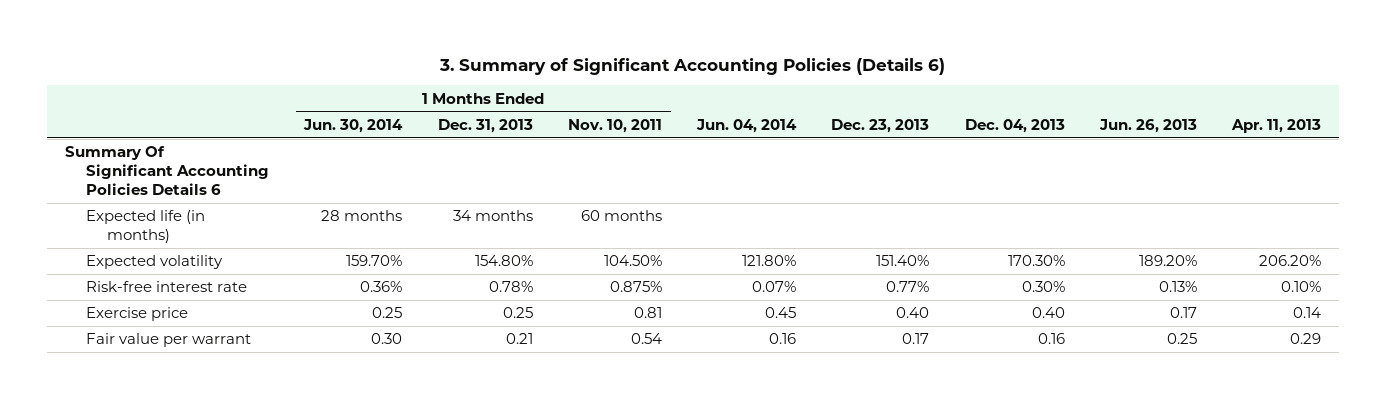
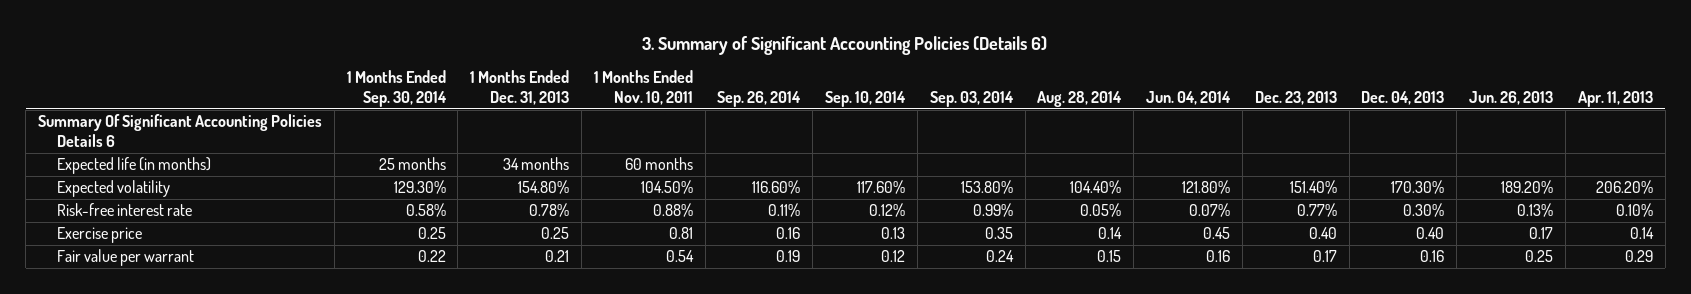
[303,118,404,133] Jun. 30, 2014 -> none
none -> [346,70,447,107] 1 Months Ended Sep. 30, 2014
none -> [717,90,802,107] Sep. 26, 2014
none -> [825,90,907,107] Sep. 10, 2014
none -> [929,90,1014,107] Sep. 03, 2014
none -> [1037,90,1123,107] Aug. 28, 2014
[609,281,662,293] 0.875% -> [652,203,693,218] 0.88%

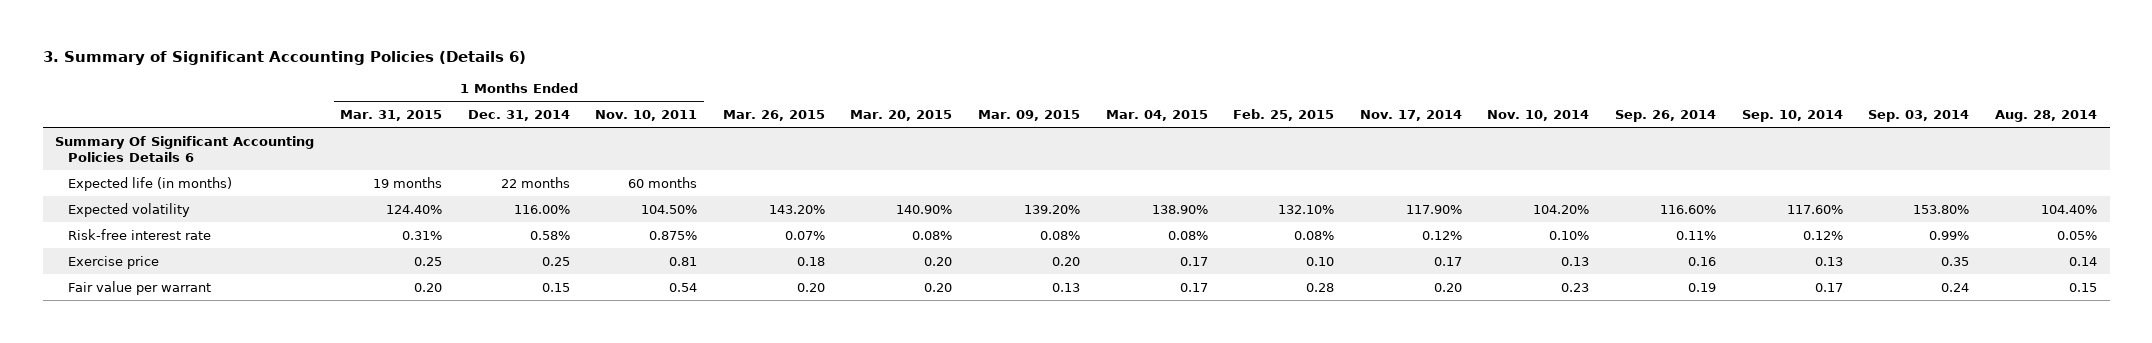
[346,70,447,107] 1 Months Ended Sep. 30, 2014 -> none
[470,70,570,105] 1 Months Ended Dec. 31, 2013 -> none
[1146,90,1232,105] Jun. 04, 2014 -> none
[1254,90,1337,105] Dec. 23, 2013 -> none
[1361,90,1445,105] Dec. 04, 2013 -> none
[1469,90,1554,105] Jun. 26, 2013 -> none
[1577,90,1653,107] Apr. 11, 2013 -> none
none -> [340,109,443,121] Mar. 31, 2015
none -> [467,109,570,121] Dec. 31, 2014
none -> [722,109,825,121] Mar. 26, 2015
none -> [850,109,953,121] Mar. 20, 2015
none -> [978,109,1081,121] Mar. 09, 2015
none -> [1105,109,1208,121] Mar. 04, 2015
none -> [1233,108,1335,121] Feb. 25, 2015
none -> [1359,109,1462,121] Nov. 17, 2014
none -> [1487,109,1590,121] Nov. 10, 2014
[652,203,693,218] 0.88% -> [649,230,698,240] 0.875%
[881,250,906,263] 0.12 -> [1814,282,1843,292] 0.17

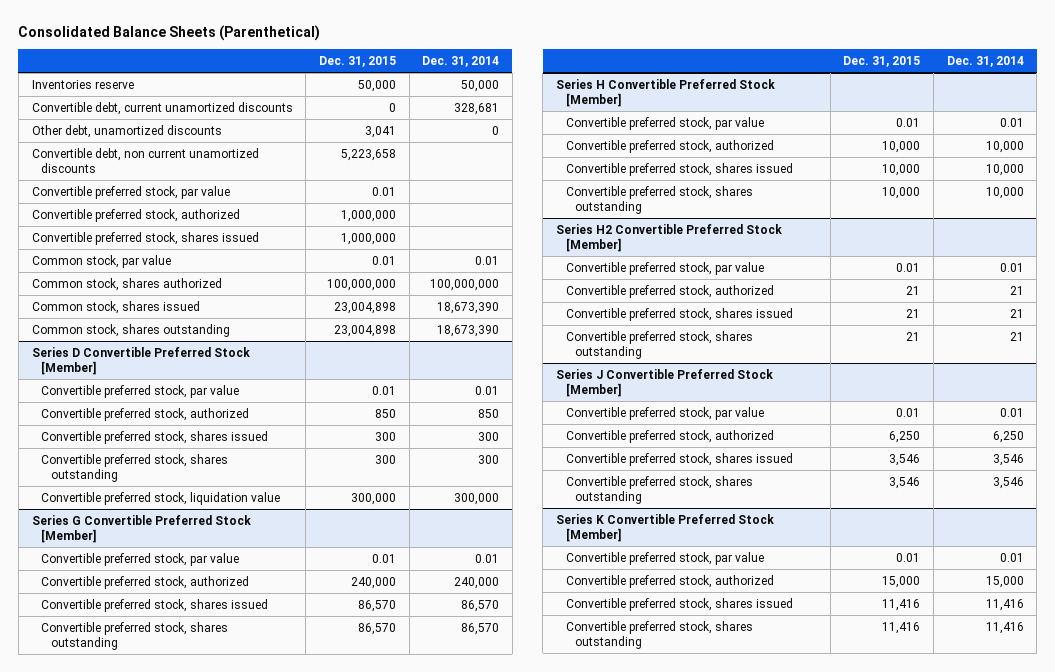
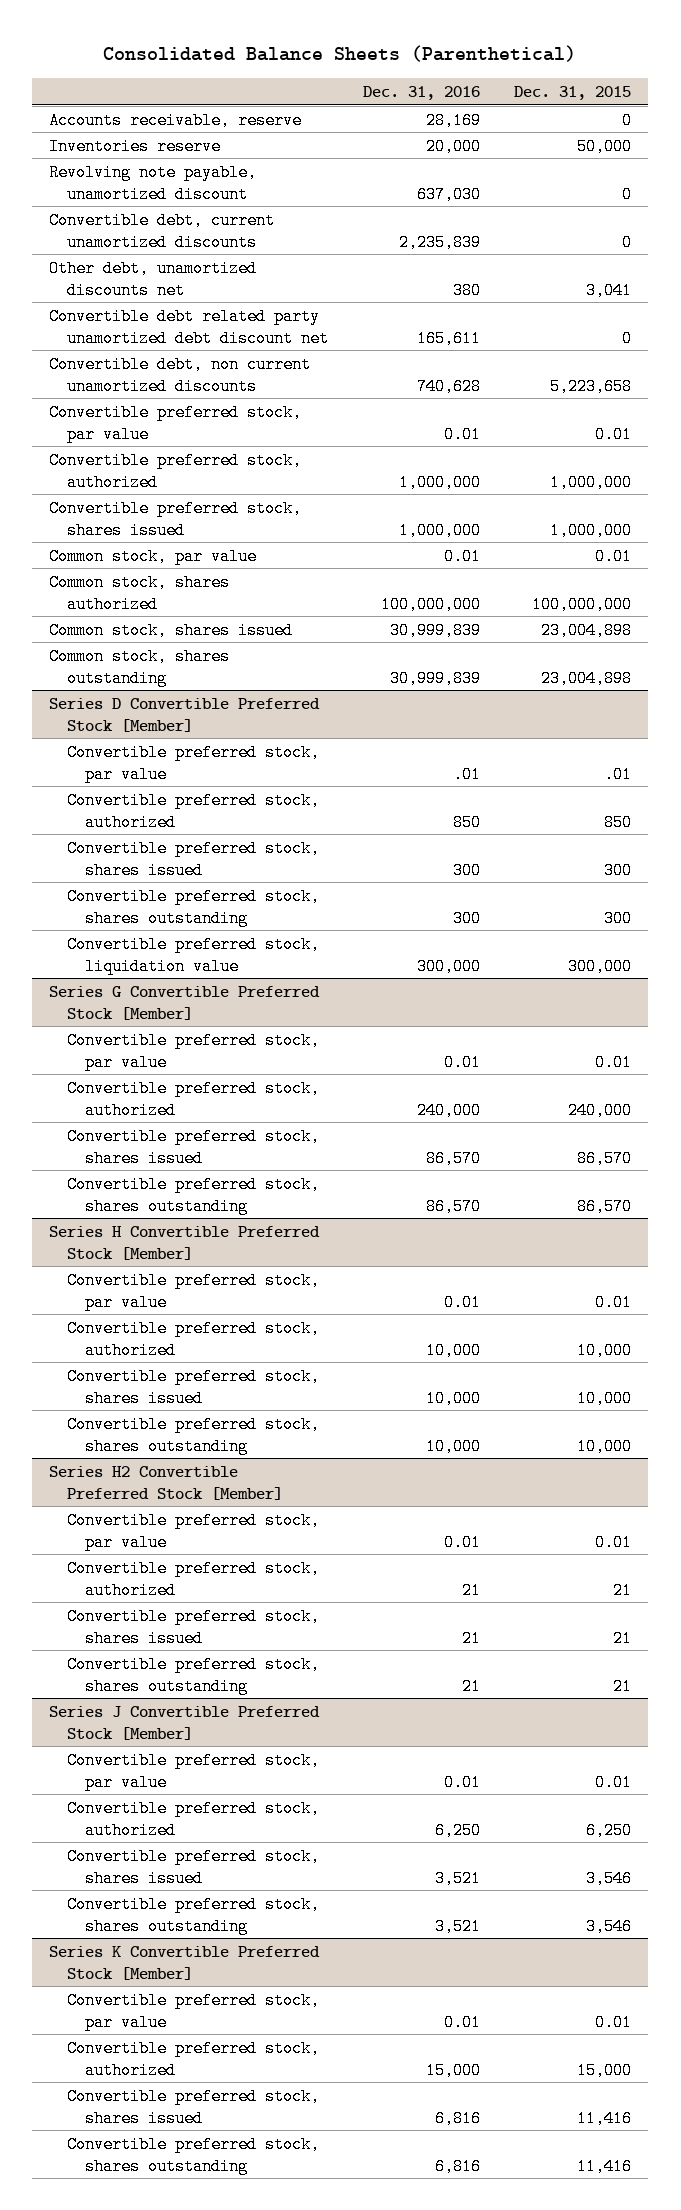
[422,56,500,68] Dec. 31, 2014 -> none
none -> [362,85,480,100] Dec. 31, 2016
none -> [49,111,303,129] Accounts receivable, reserve
none -> [49,163,258,203] Revolving note payable, unamortized discount
[31,124,222,138] Other debt, unamortized discounts -> [49,259,258,299] Other debt, unamortized discounts net
none -> [49,307,330,347] Convertible debt related party unamortized debt discount net
[371,385,396,395] 0.01 -> [604,765,633,783] .01

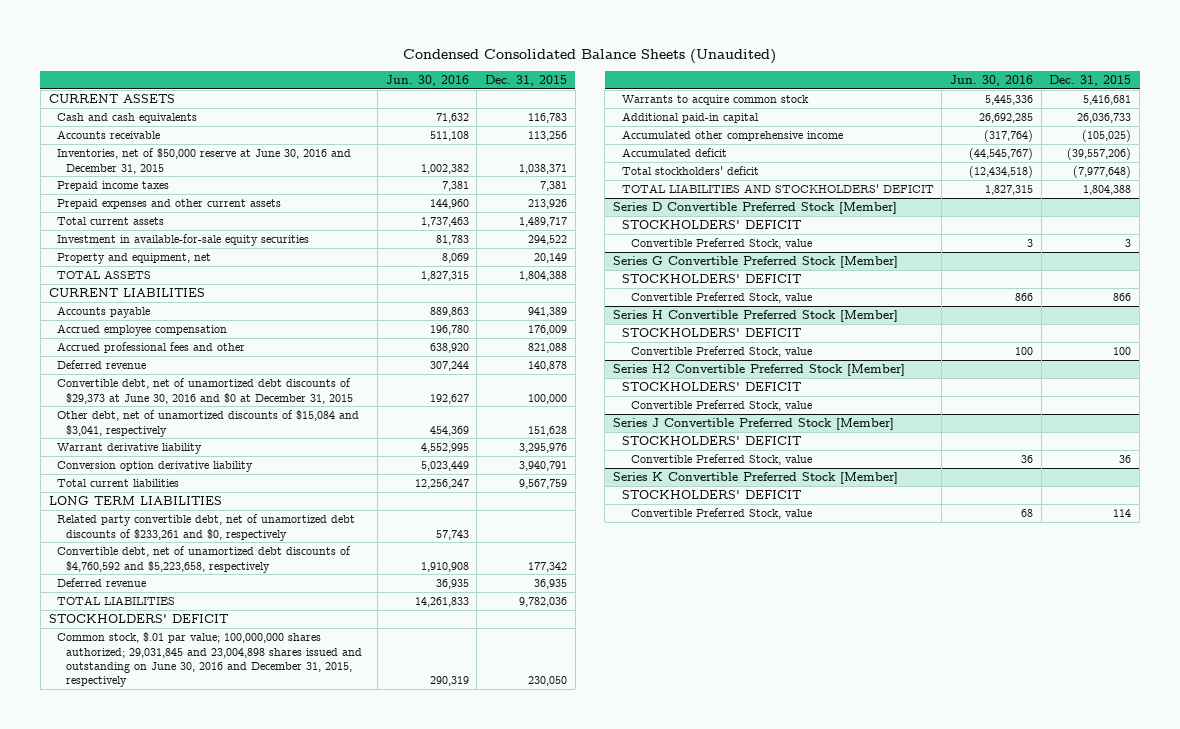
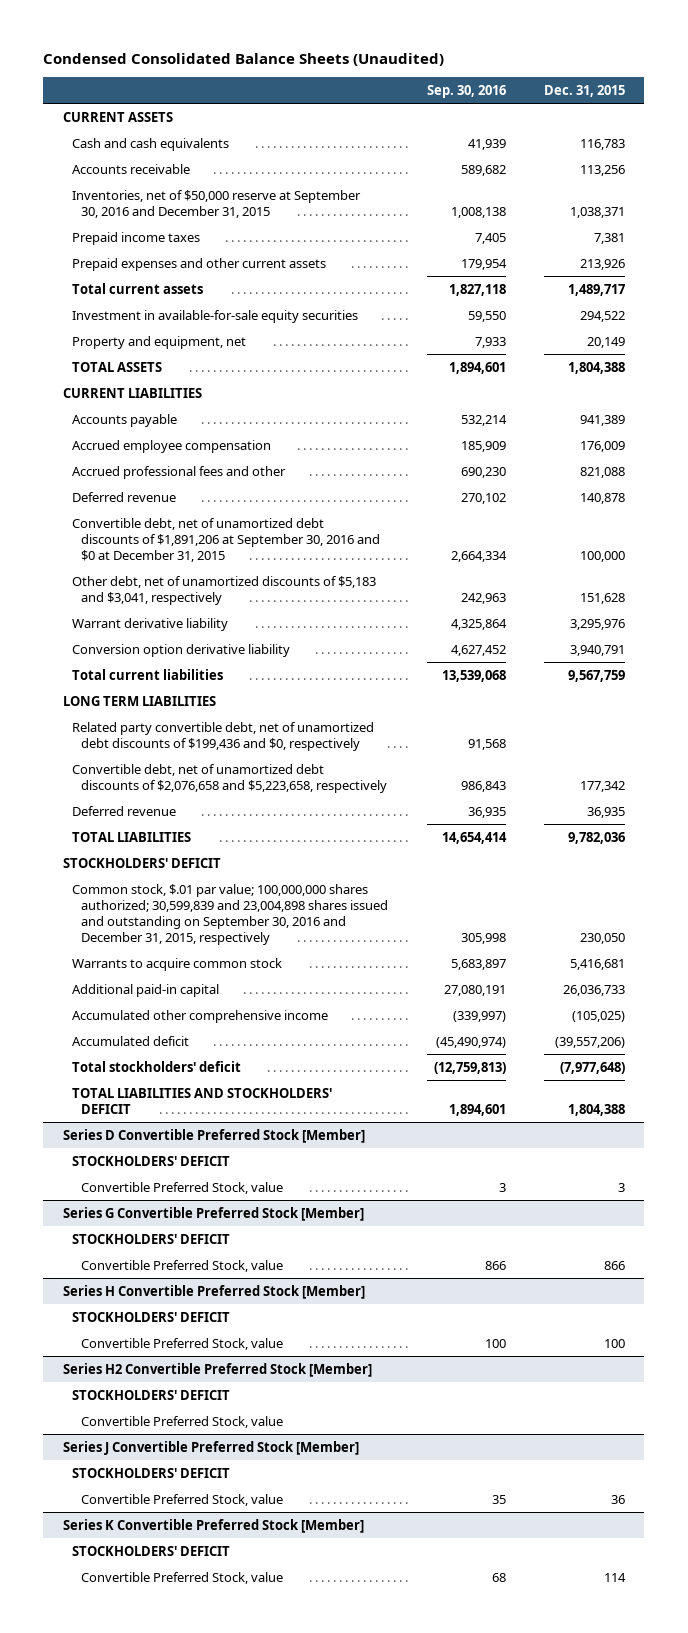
[385,74,469,86] Jun. 30, 2016 -> none
none -> [426,84,506,98] Sep. 30, 2016
[57,148,352,174] Inventories, net of $50,000 reserve at June 30, 2016 and December 31, 2015 -> [71,189,361,218] Inventories, net of $50,000 reserve at September 30, 2016 and December 31, 2015
[57,378,354,404] Convertible debt, net of unamortized debt discounts of $29,373 at June 30, 2016 and $0 at December 31, 2015 -> [71,517,381,562] Convertible debt, net of unamortized debt discounts of $1,891,206 at September 30, 2016 and $0 at December 31, 2015
[57,410,360,437] Other debt, net of unamortized discounts of $15,084 and $3,041, respectively -> [71,575,376,605] Other debt, net of unamortized discounts of $5,183 and $3,041, respectively
[57,514,356,541] Related party convertible debt, net of unamortized debt discounts of $233,261 and $0, respectively -> [71,721,374,751] Related party convertible debt, net of unamortized debt discounts of $199,436 and $0, respectively
[57,546,352,573] Convertible debt, net of unamortized debt discounts of $4,760,592 and $5,223,658, respectively -> [71,763,388,793] Convertible debt, net of unamortized debt discounts of $2,076,658 and $5,223,658, respectively
[57,632,363,688] Common stock, $.01 par value; 100,000,000 shares authorized; 29,031,845 and 23,004,898 shares issued and outstanding on June 30, 2016 and December 31, 2015, respectively -> [71,883,389,945] Common stock, $.01 par value; 100,000,000 shares authorized; 30,599,839 and 23,004,898 shares issued and outstanding on September 30, 2016 and December 31, 2015, respectively

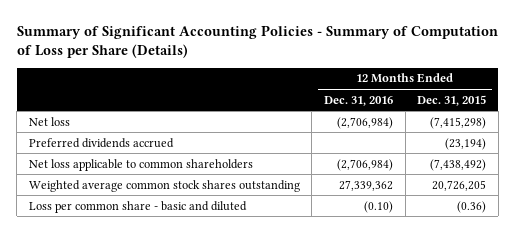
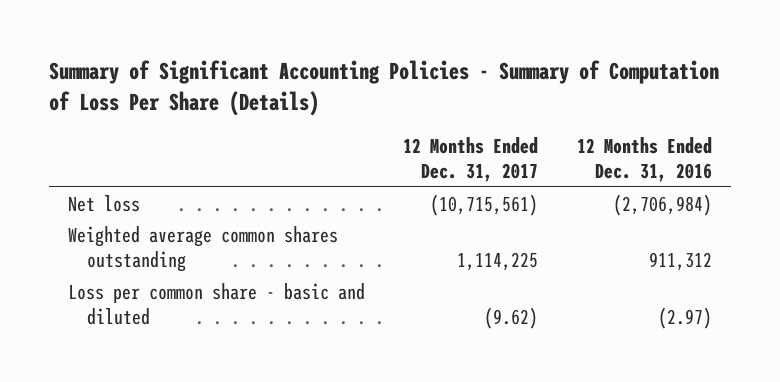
[16,24,498,59] Summary of Significant Accounting Policies - Summary of Computation of Loss per Share (Details) -> [48,60,719,117] Summary of Significant Accounting Policies - Summary of Computation of Loss Per Share (Details)
[417,94,487,106] Dec. 31, 2015 -> none
none -> [403,136,539,183] 12 Months Ended Dec. 31, 2017
[28,137,174,148] Preferred dividends accrued -> none
[28,158,253,171] Net loss applicable to common shareholders -> none
[28,179,300,192] Weighted average common stock shares outstanding -> [67,225,338,273] Weighted average common shares outstanding
[338,179,393,191] 27,339,362 -> [648,252,712,272] 911,312
[363,200,393,213] (0.10) -> [657,307,712,330] (2.97)

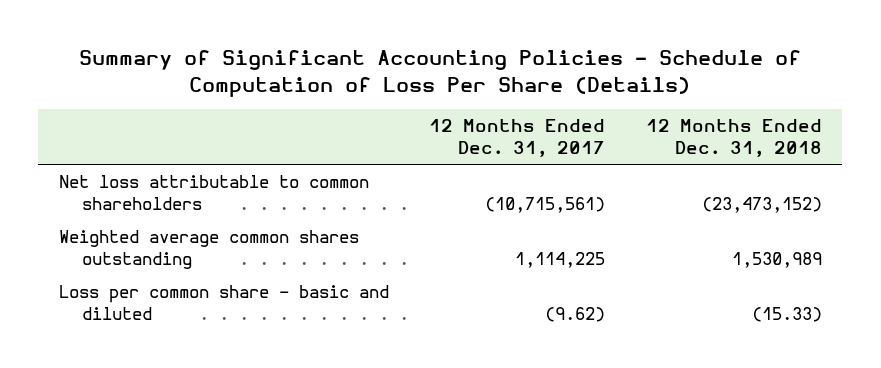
[48,60,719,117] Summary of Significant Accounting Policies - Summary of Computation of Loss Per Share (Details) -> [79,50,802,97] Summary of Significant Accounting Policies - Schedule of Computation of Loss Per Share (Details)
[576,136,712,183] 12 Months Ended Dec. 31, 2016 -> none
none -> [645,119,822,157] 12 Months Ended Dec. 31, 2018
[67,194,140,212] Net loss -> [58,175,369,210] Net loss attributable to common shareholders

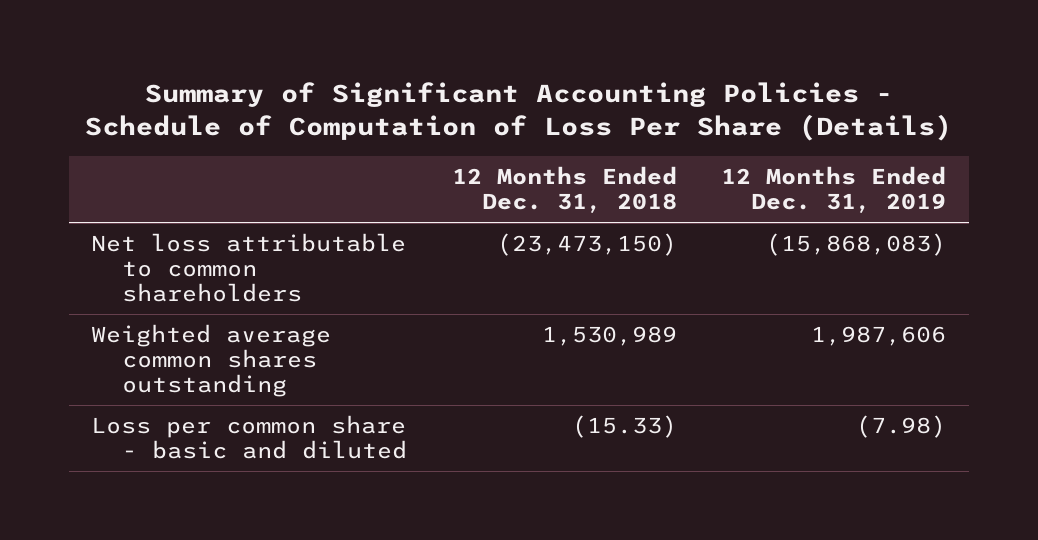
[429,119,606,157] 12 Months Ended Dec. 31, 2017 -> none
none -> [721,166,947,214] 12 Months Ended Dec. 31, 2019
[701,196,822,213] (23,473,152) -> [496,232,677,256] (23,473,150)

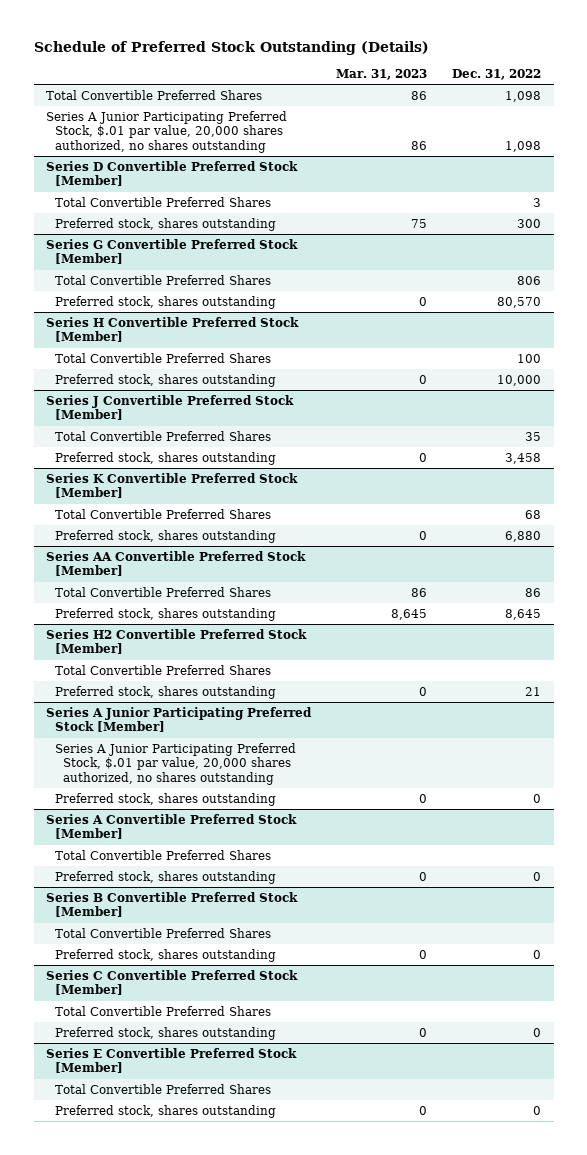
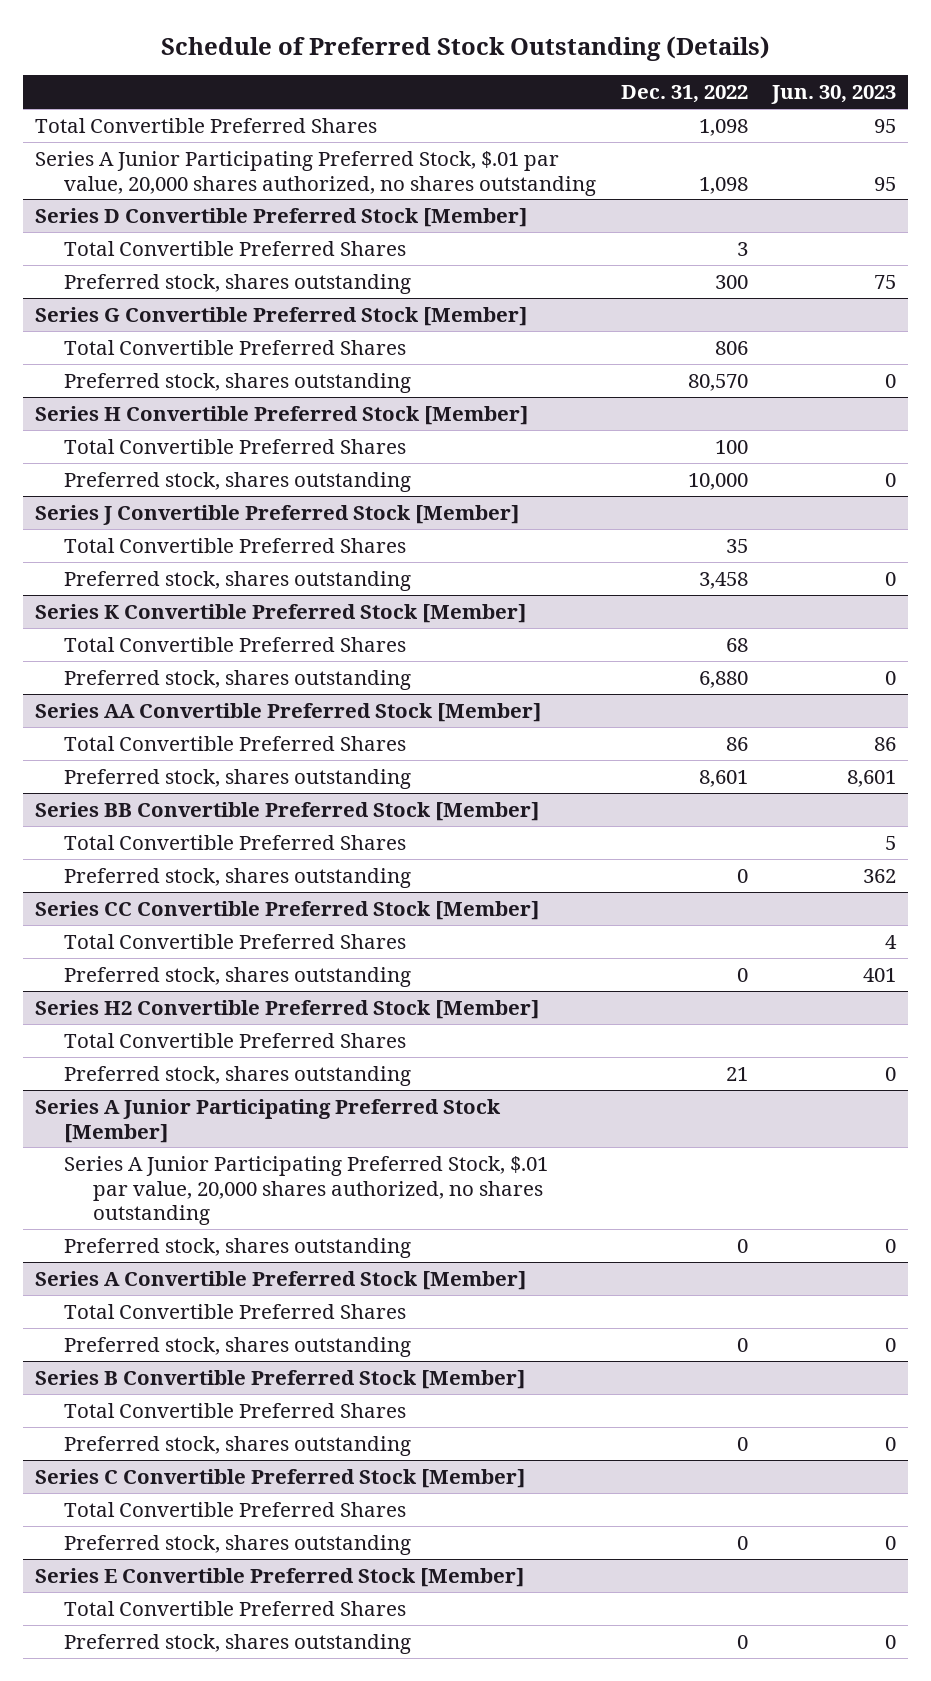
[336,68,428,80] Mar. 31, 2023 -> none
none -> [771,85,897,105] Jun. 30, 2023
[505,608,542,620] 8,645 -> [698,769,748,787] 8,601
none -> [34,801,539,821] Series BB Convertible Preferred Stock [Member]
none -> [64,834,407,850] Total Convertible Preferred Shares
none -> [64,867,412,888] Preferred stock, shares outstanding
none -> [34,900,539,920] Series CC Convertible Preferred Stock [Member]
none -> [64,933,407,949] Total Convertible Preferred Shares
none -> [64,966,412,987] Preferred stock, shares outstanding

